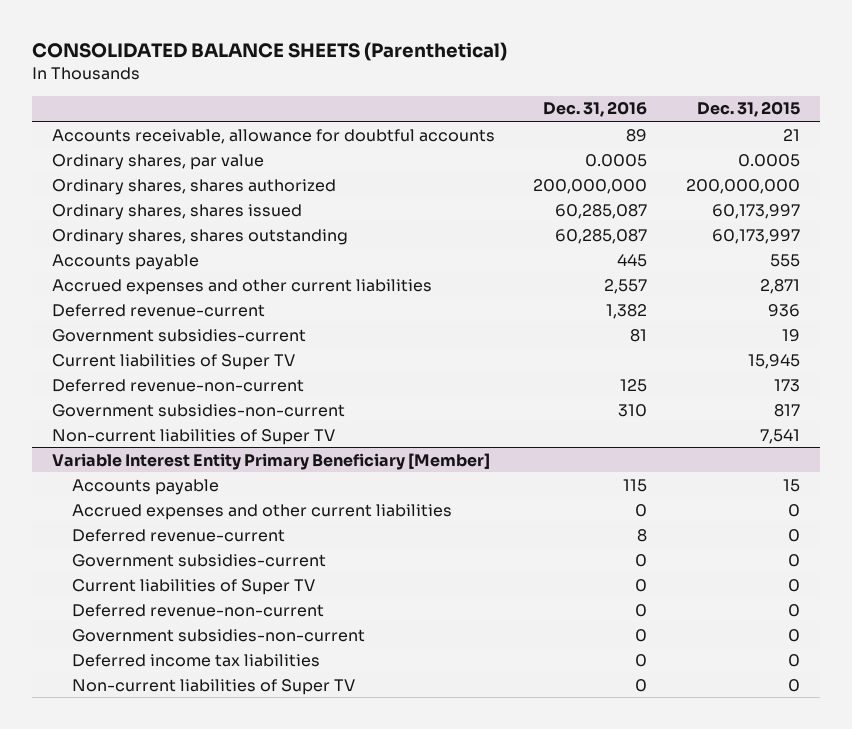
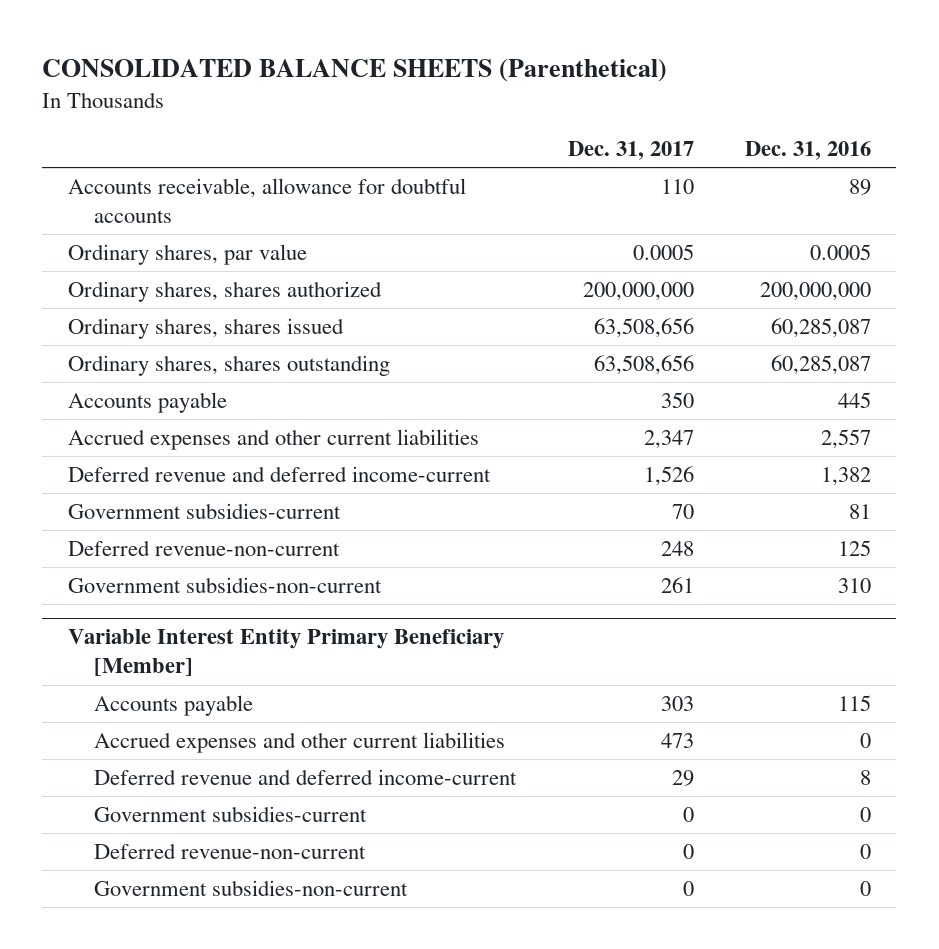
[697,101,801,118] Dec. 31, 2015 -> none
none -> [567,141,694,161] Dec. 31, 2017
[51,303,265,317] Deferred revenue-current -> [67,465,491,482] Deferred revenue and deferred income-current
[51,353,295,370] Current liabilities of Super TV -> none
[51,428,335,445] Non-current liabilities of Super TV -> none
[71,528,285,542] Deferred revenue-current -> [94,768,518,785] Deferred revenue and deferred income-current
[71,578,315,595] Current liabilities of Super TV -> none
[71,653,320,667] Deferred income tax liabilities -> none
[71,678,355,695] Non-current liabilities of Super TV -> none

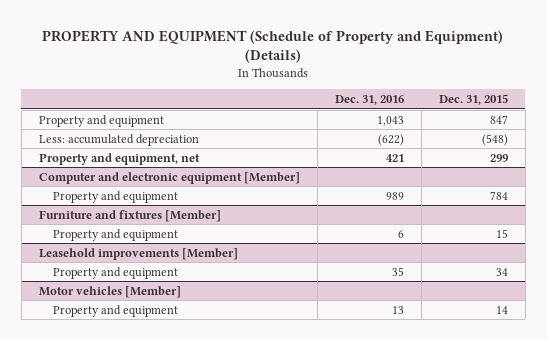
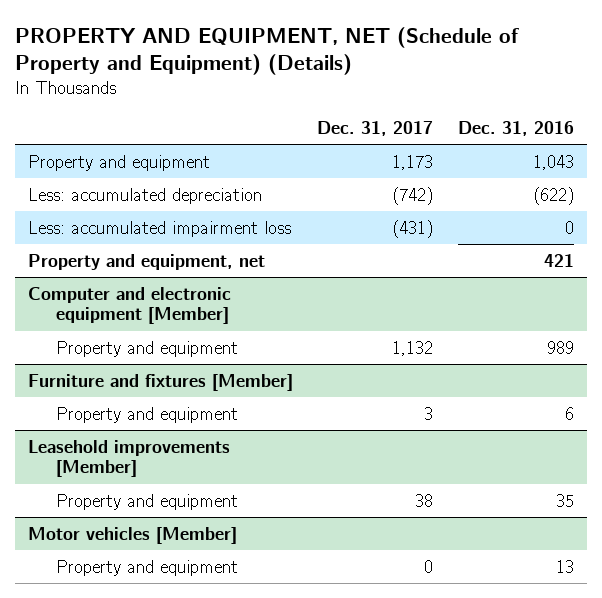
[42,29,504,63] PROPERTY AND EQUIPMENT (Schedule of Property and Equipment) (Details) -> [15,26,520,75] PROPERTY AND EQUIPMENT, NET (Schedule of Property and Equipment) (Details)
[438,93,508,105] Dec. 31, 2015 -> none
none -> [317,120,434,136] Dec. 31, 2017
none -> [27,220,291,237] Less: accumulated impairment loss

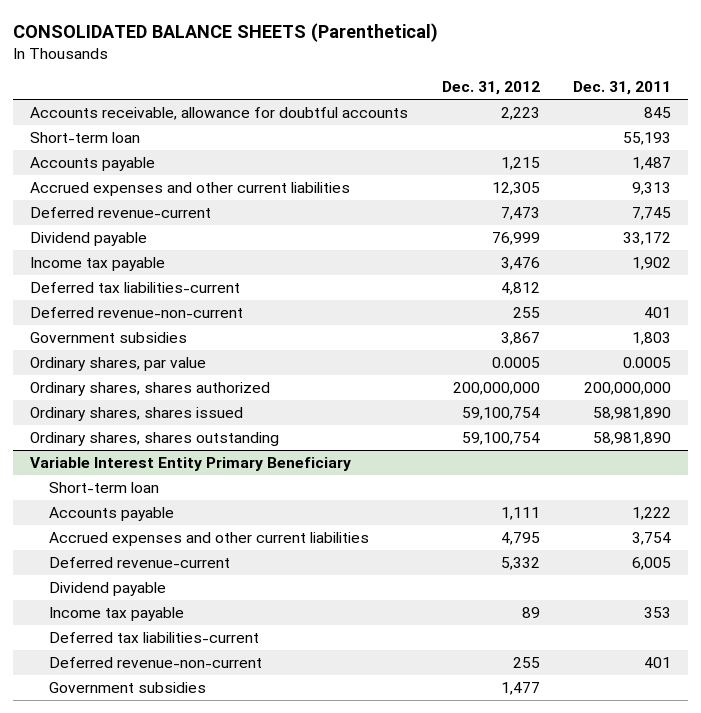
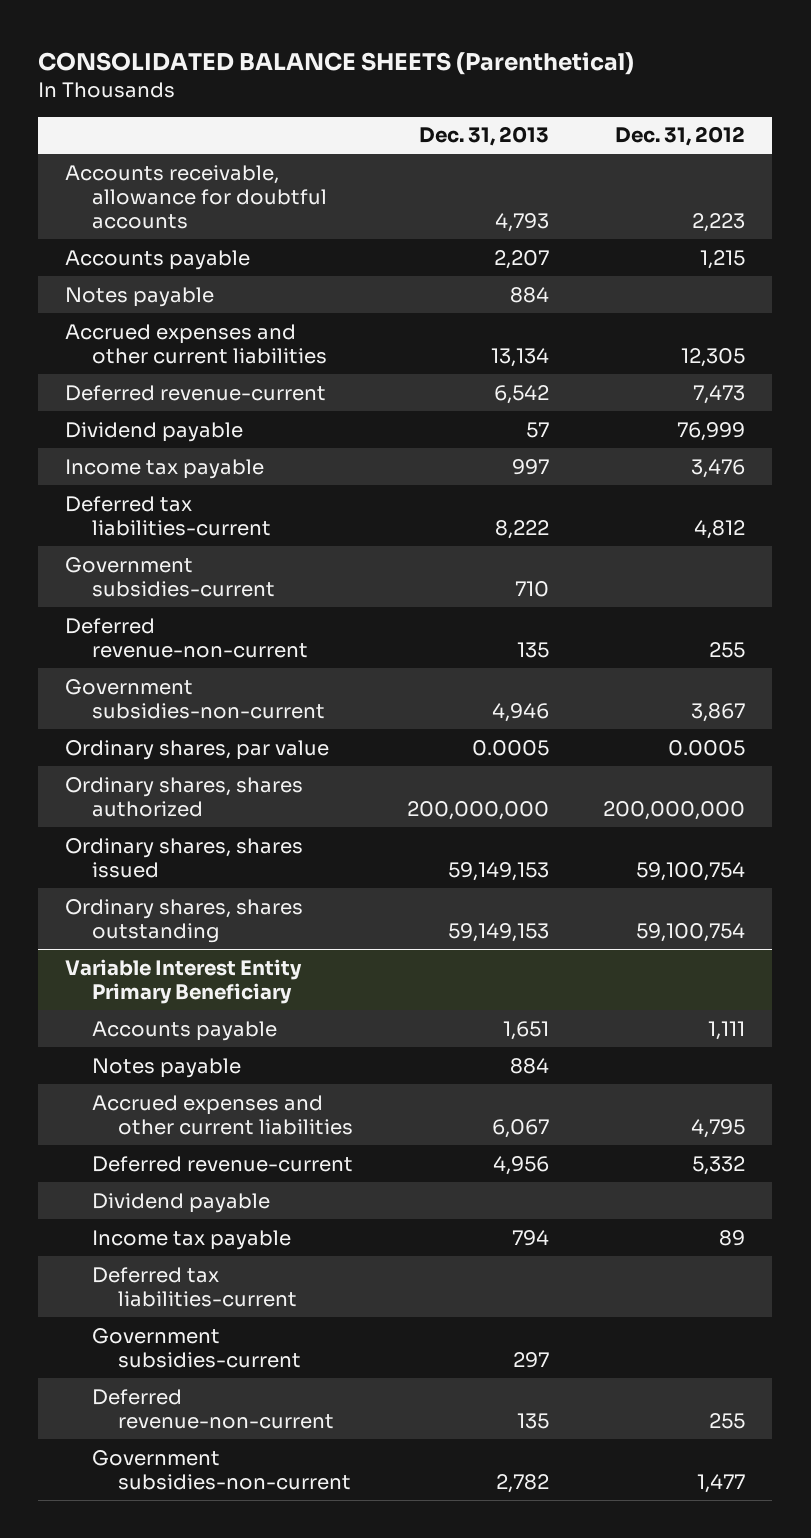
[573,81,672,96] Dec. 31, 2011 -> none
none -> [419,126,550,147] Dec. 31, 2013
[29,131,140,143] Short-term loan -> none
none -> [65,286,215,307] Notes payable
none -> [65,556,275,597] Government subsidies-current
[29,331,187,343] Government subsidies -> [65,678,325,719] Government subsidies-non-current
[49,481,160,493] Short-term loan -> none
none -> [91,1057,241,1078] Notes payable
none -> [91,1327,301,1368] Government subsidies-current
[49,681,207,693] Government subsidies -> [91,1449,351,1490] Government subsidies-non-current

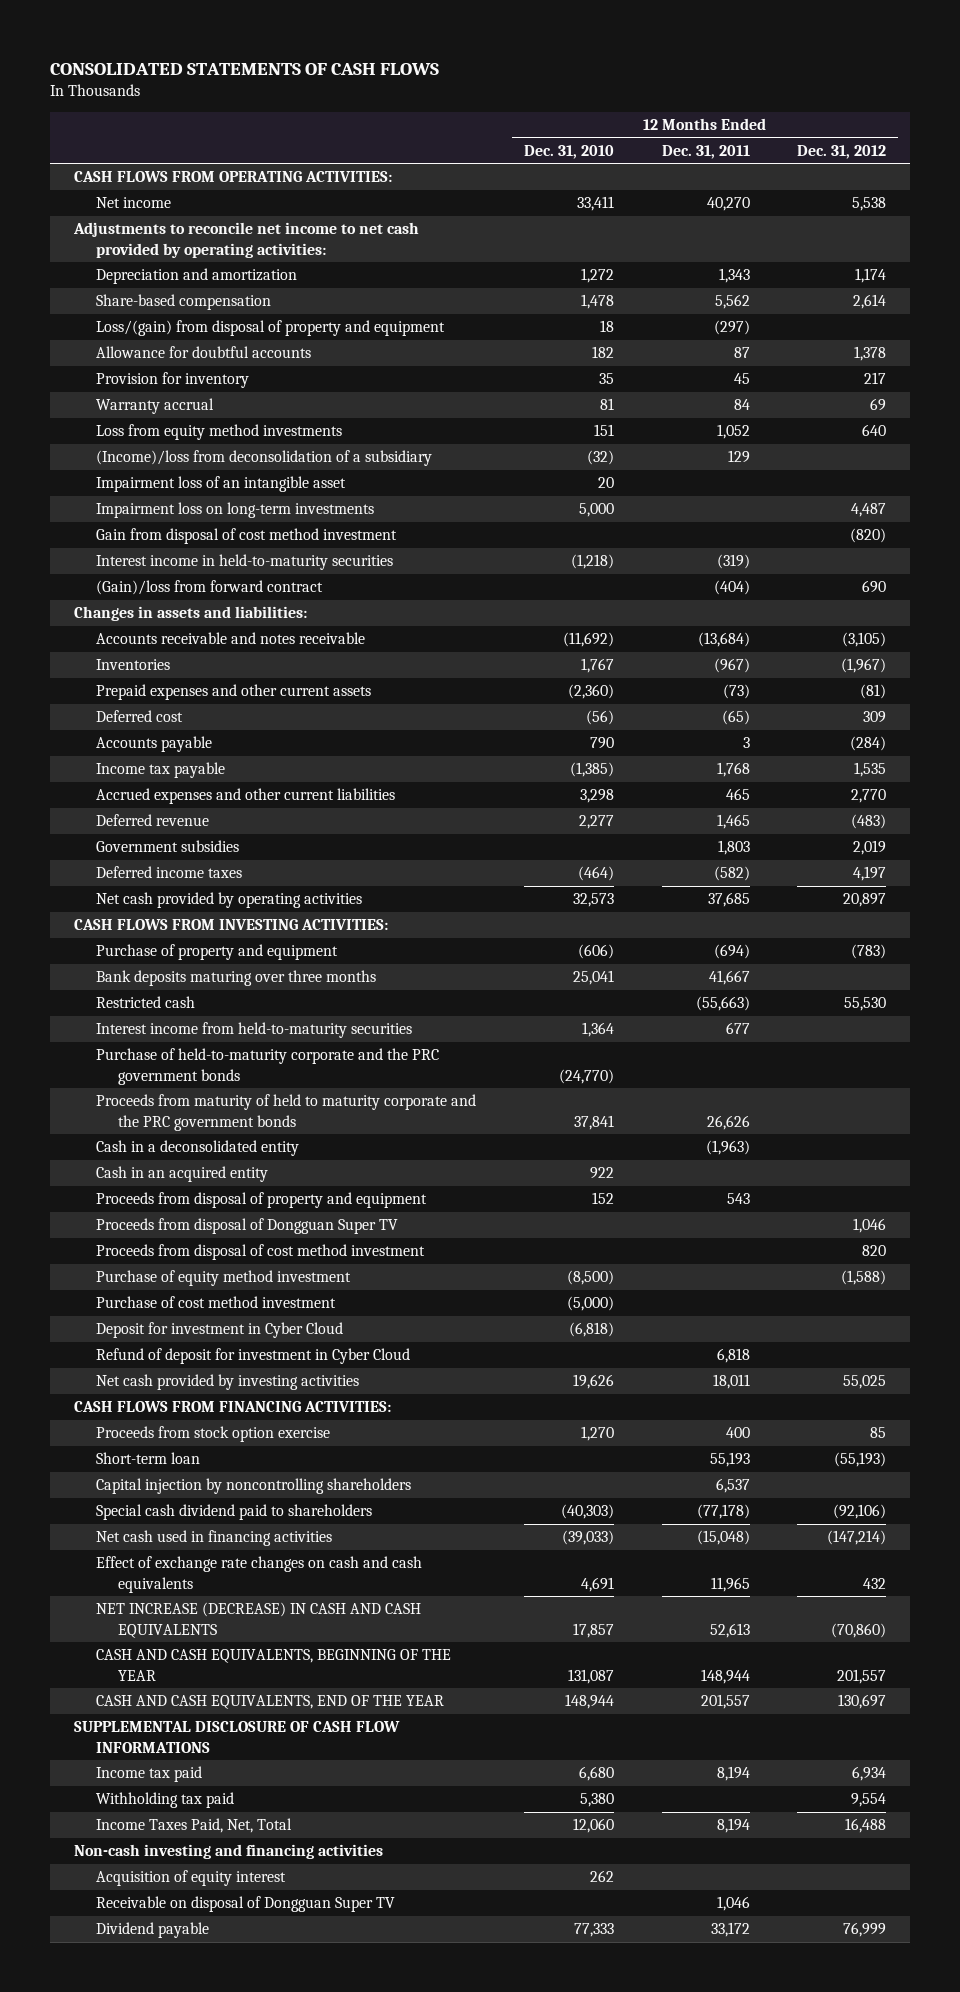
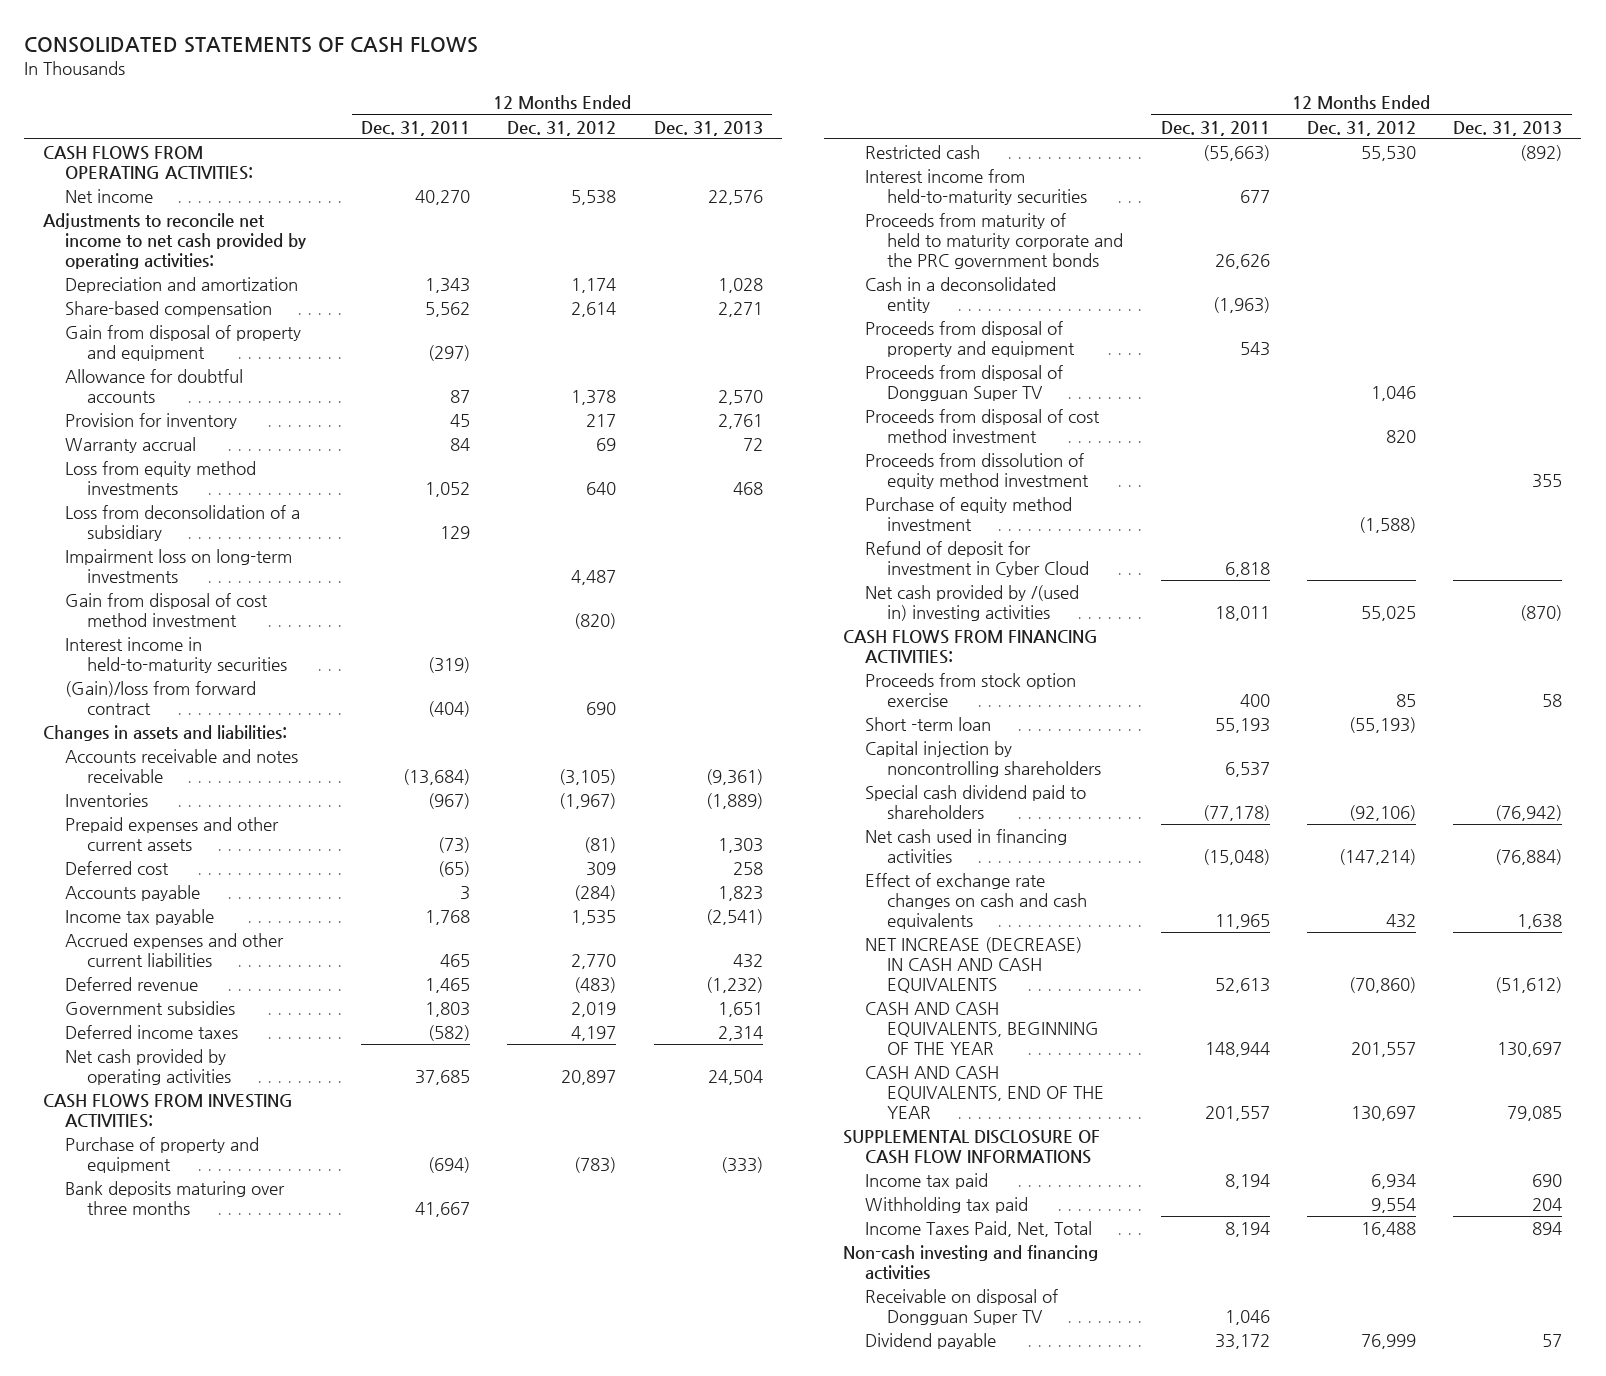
[523,144,614,159] Dec. 31, 2010 -> none
none -> [653,120,763,136] Dec. 31, 2013
[96,320,446,337] Loss/(gain) from disposal of property and equipment -> [65,325,302,361] Gain from disposal of property and equipment
[96,476,347,493] Impairment loss of an intangible asset -> none
[96,450,433,467] (Income)/loss from deconsolidation of a subsidiary -> [65,505,301,541] Loss from deconsolidation of a subsidiary
[96,1048,440,1085] Purchase of held-to-maturity corporate and the PRC government bonds -> none
[96,1166,269,1183] Cash in an acquired entity -> none
none -> [864,453,1090,489] Proceeds from dissolution of equity method investment
[96,1296,337,1309] Purchase of cost method investment -> none
[96,1322,344,1339] Deposit for investment in Cyber Cloud -> none
[96,1374,360,1391] Net cash provided by investing activities -> [864,585,1079,621] Net cash provided by /(used in) investing activities
[96,1452,201,1465] Short-term loan -> [864,717,991,732] Short -term loan
[96,1870,287,1887] Acquisition of equity interest -> none

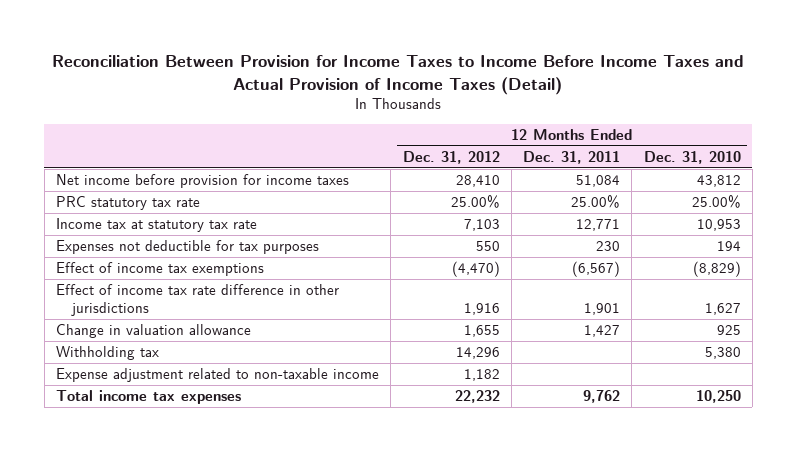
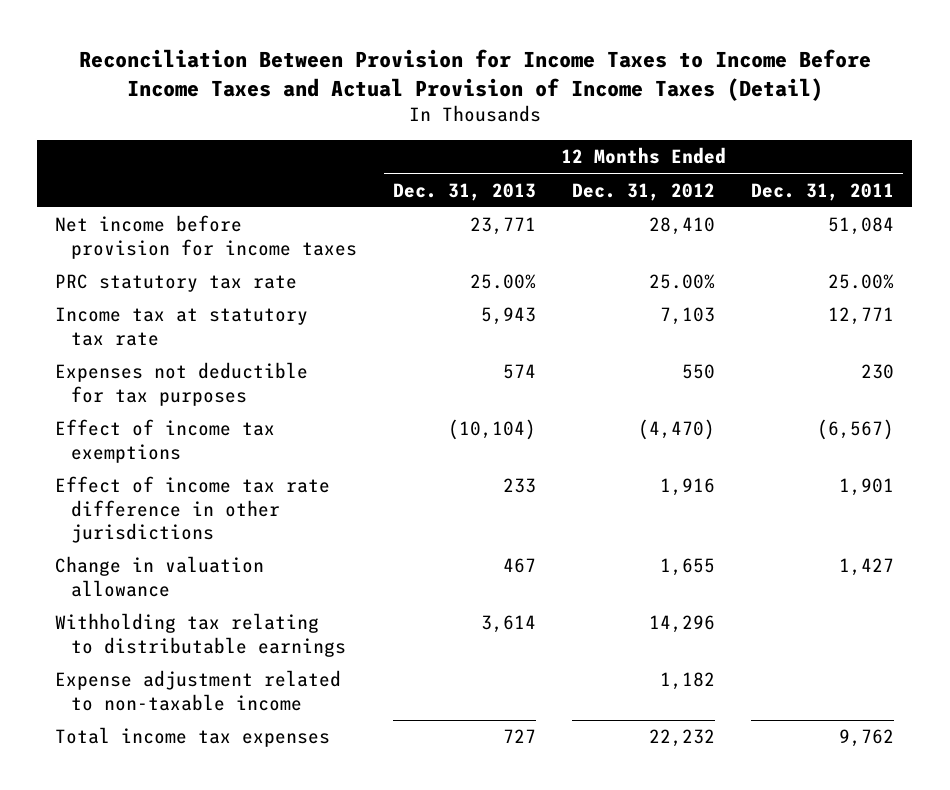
[643,151,741,165] Dec. 31, 2010 -> none
none -> [393,182,537,201] Dec. 31, 2013
[56,346,160,361] Withholding tax -> [55,613,347,657] Withholding tax relating to distributable earnings

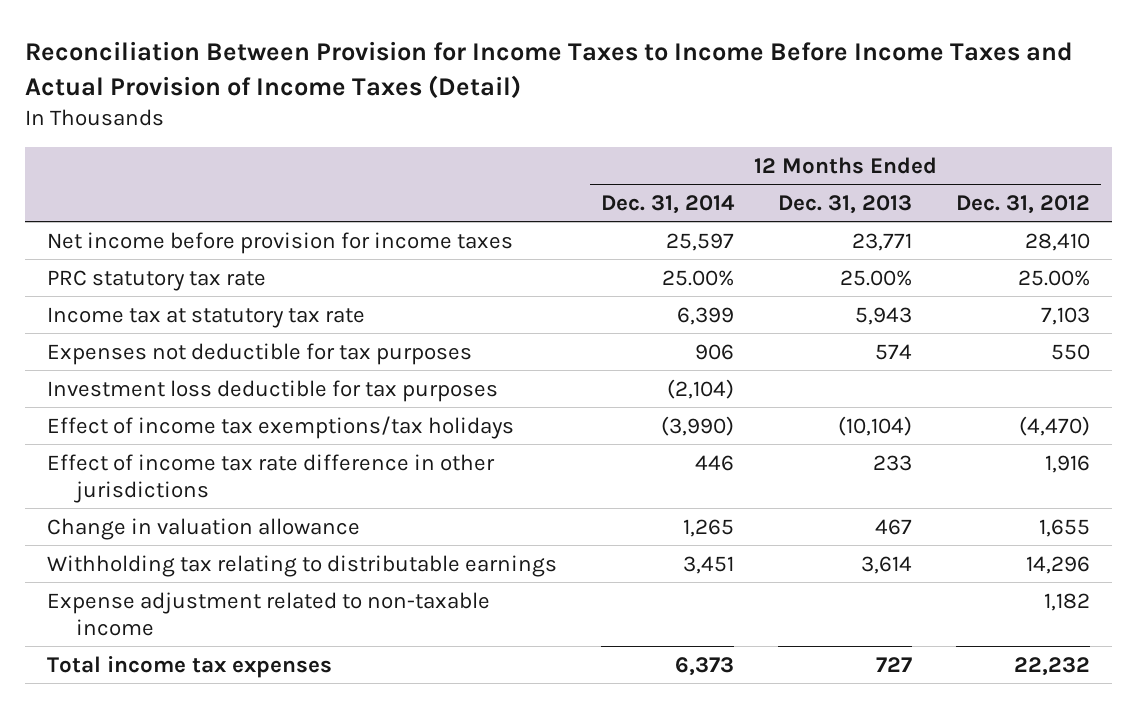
[751,182,895,201] Dec. 31, 2011 -> none
none -> [601,194,736,214] Dec. 31, 2014
none -> [47,379,499,402] Investment loss deductible for tax purposes
[55,419,276,463] Effect of income tax exemptions -> [47,415,515,439] Effect of income tax exemptions/tax holidays

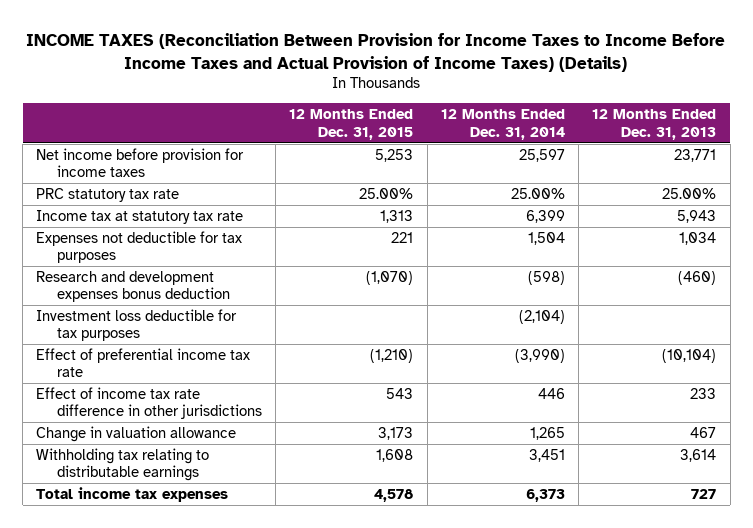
[25,40,1074,99] Reconciliation Between Provision for Income Taxes to Income Before Income Taxes and Actual Provision of Income Taxes (Detail) -> [26,32,726,72] INCOME TAXES (Reconciliation Between Provision for Income Taxes to Income Before Income Taxes and Actual Provision of Income Taxes) (Details)
[956,194,1091,214] Dec. 31, 2012 -> none
none -> [289,109,414,140] 12 Months Ended Dec. 31, 2015
[695,343,735,360] 906 -> [527,232,565,246] 1,504
[875,343,913,360] 574 -> [679,232,717,246] 1,034
none -> [36,271,230,303] Research and development expenses bonus deduction
[47,415,515,439] Effect of income tax exemptions/tax holidays -> [36,348,251,378] Effect of preferential income tax rate
[47,591,491,636] Expense adjustment related to non-taxable income -> none

